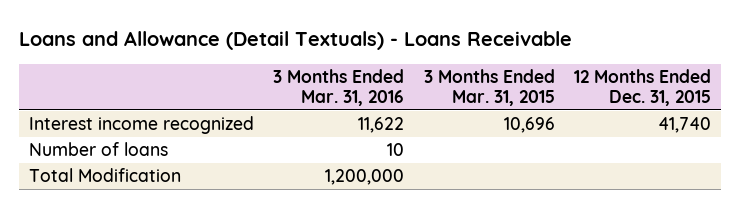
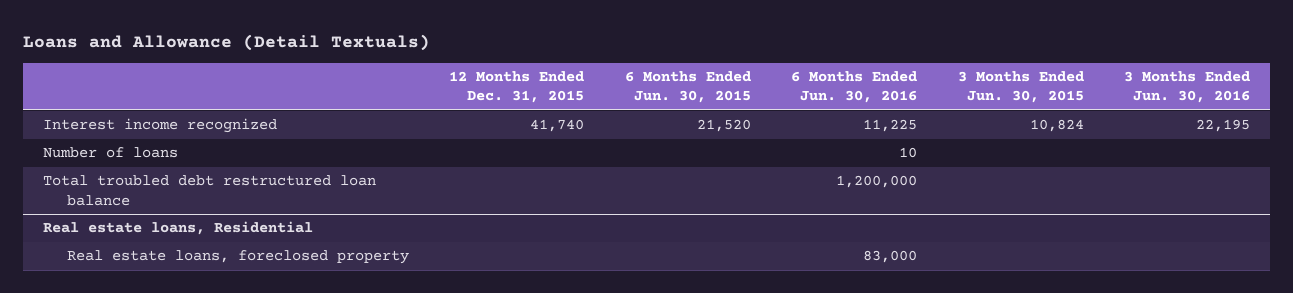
[18,31,572,51] Loans and Allowance (Detail Textuals) - Loans Receivable -> [22,34,430,52] Loans and Allowance (Detail Textuals)
[273,68,405,107] 3 Months Ended Mar. 31, 2016 -> none
[423,68,555,107] 3 Months Ended Mar. 31, 2015 -> none
none -> [624,71,751,104] 6 Months Ended Jun. 30, 2015
none -> [791,71,918,104] 6 Months Ended Jun. 30, 2016
none -> [957,71,1084,104] 3 Months Ended Jun. 30, 2015
none -> [1123,71,1250,104] 3 Months Ended Jun. 30, 2016
[28,167,181,182] Total Modification -> [42,175,376,206] Total troubled debt restructured loan balance
none -> [42,221,313,236] Real estate loans, Residential
none -> [66,250,409,265] Real estate loans, foreclosed property

